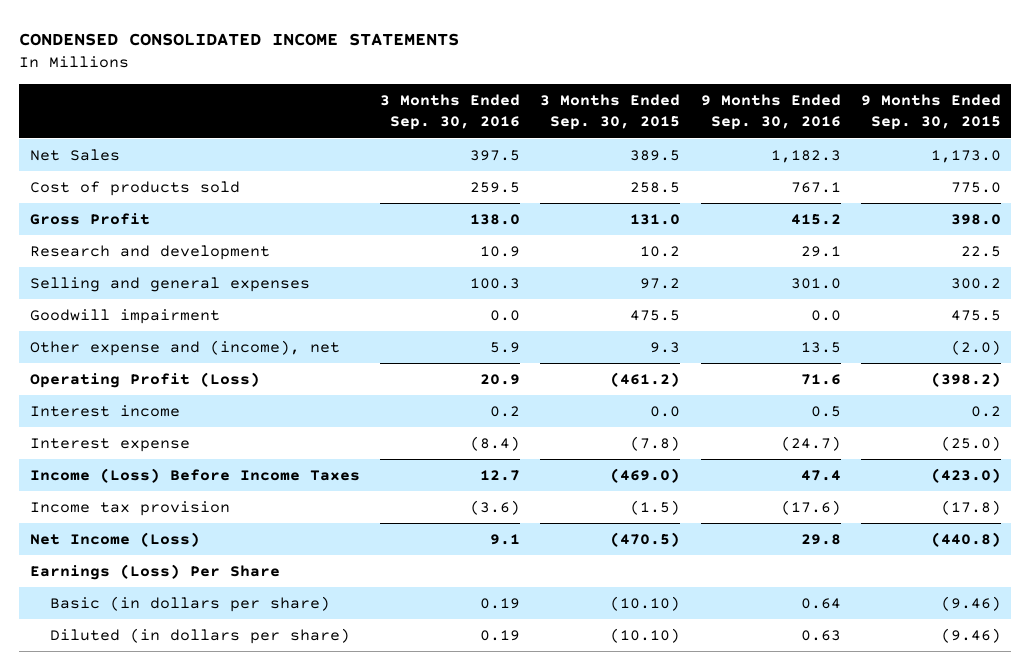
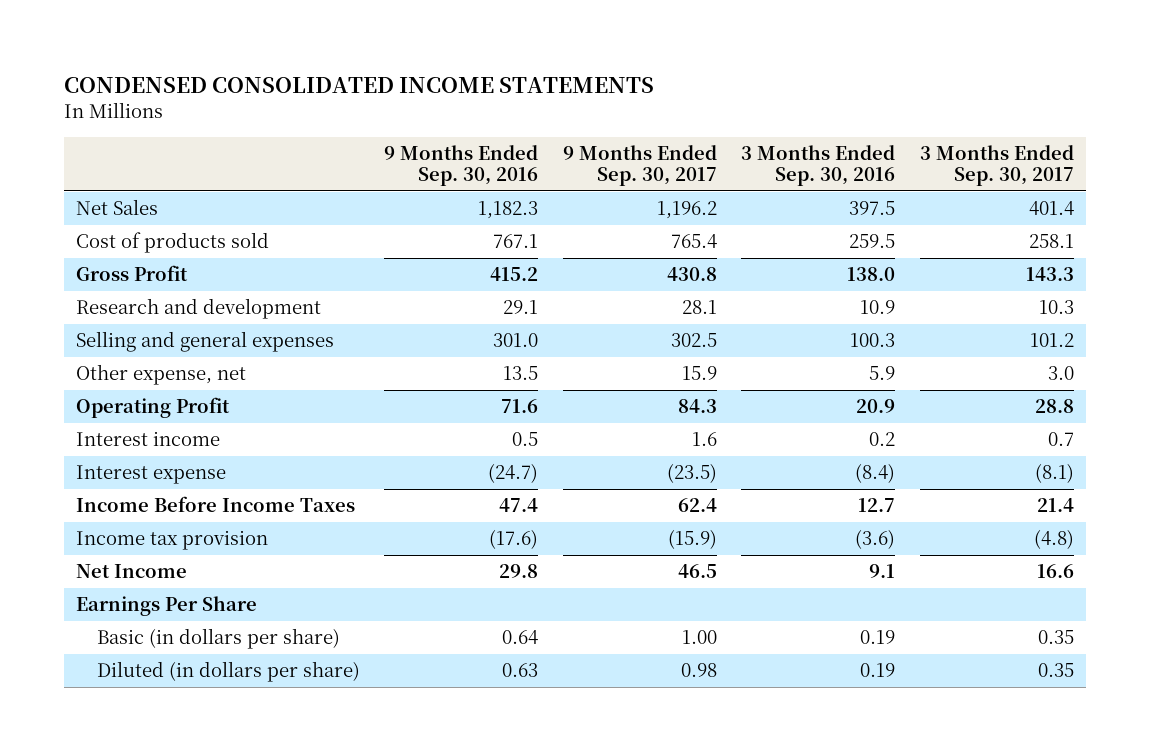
[540,93,681,131] 3 Months Ended Sep. 30, 2015 -> none
[861,93,1002,131] 9 Months Ended Sep. 30, 2015 -> none
none -> [562,144,717,187] 9 Months Ended Sep. 30, 2017
none -> [919,144,1074,187] 3 Months Ended Sep. 30, 2017
[29,309,220,325] Goodwill impairment -> none
[29,340,340,357] Other expense and (income), net -> [75,364,246,386] Other expense, net
[29,372,260,389] Operating Profit (Loss) -> [75,397,230,419] Operating Profit
[29,468,360,484] Income (Loss) Before Income Taxes -> [75,496,355,513] Income Before Income Taxes
[29,532,200,548] Net Income (Loss) -> [75,564,187,579] Net Income
[29,564,280,581] Earnings (Loss) Per Share -> [75,596,257,617] Earnings Per Share

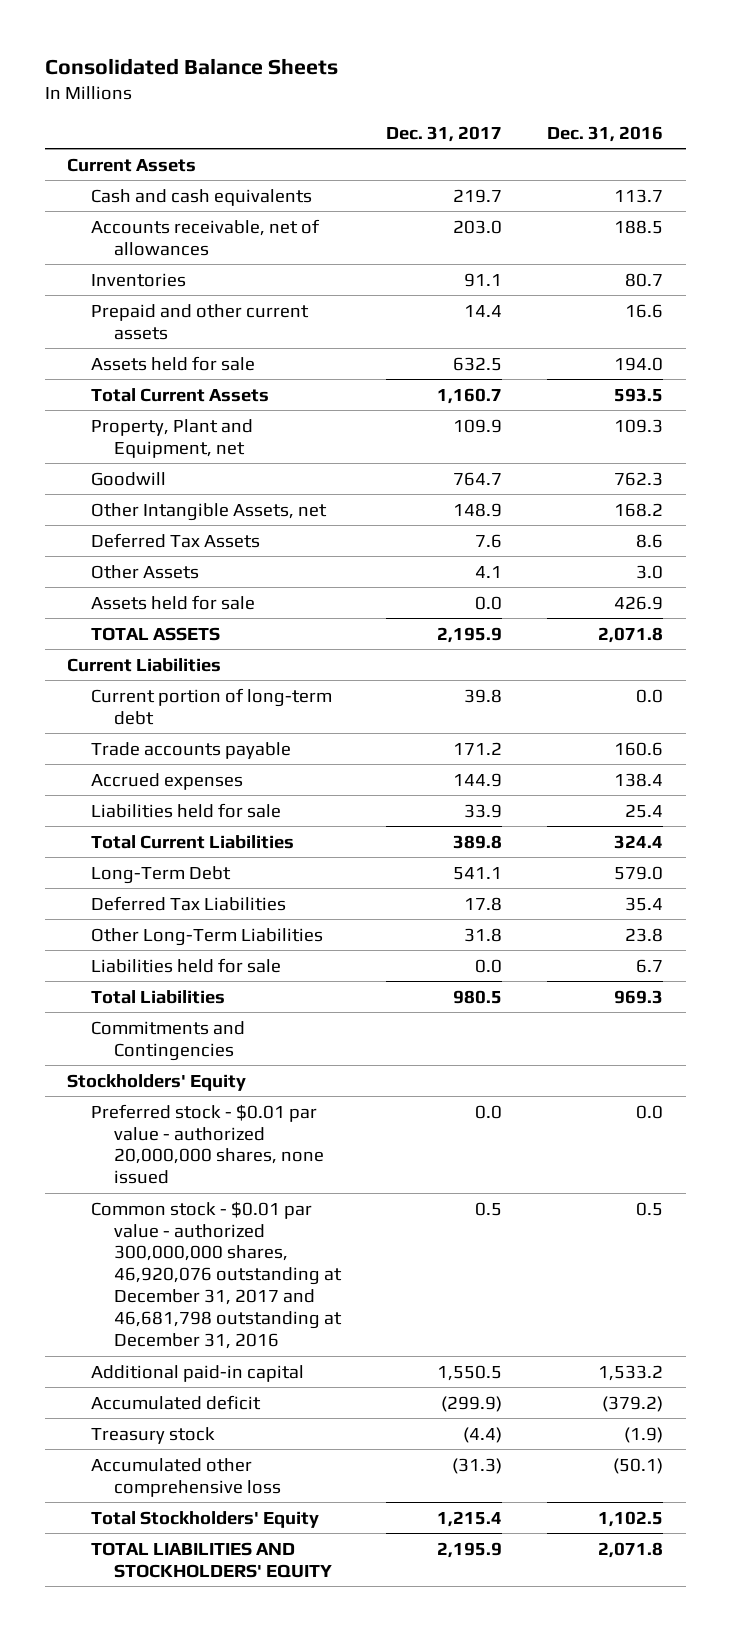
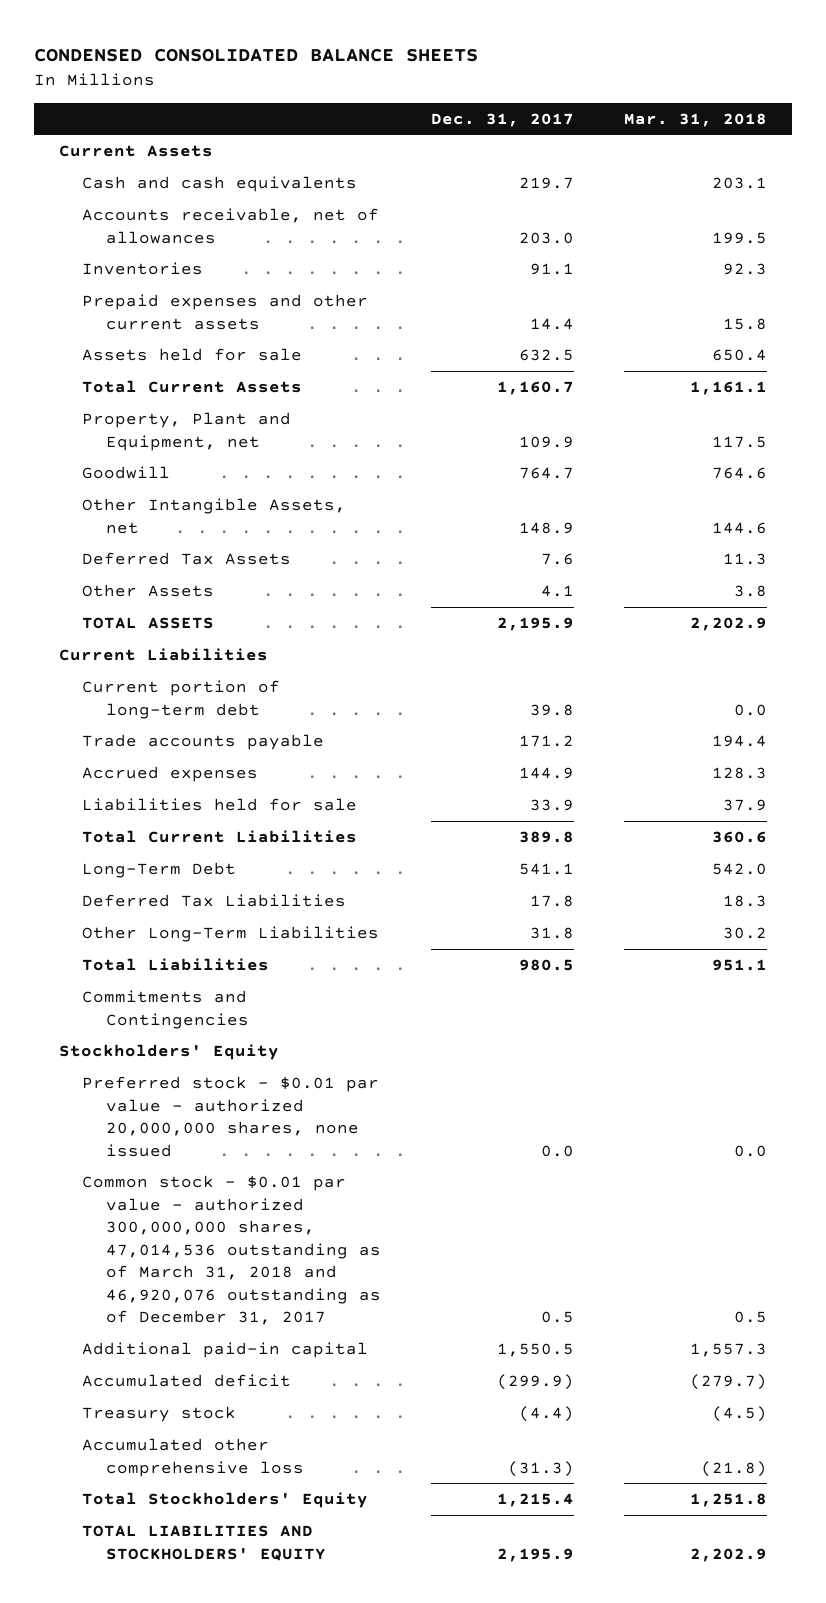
[44,57,338,75] Consolidated Balance Sheets -> [33,48,478,63] CONDENSED CONSOLIDATED BALANCE SHEETS
[547,125,664,142] Dec. 31, 2016 -> none
none -> [623,112,767,127] Mar. 31, 2018
[90,303,309,340] Prepaid and other current assets -> [82,293,369,330] Prepaid expenses and other current assets
[90,594,255,610] Assets held for sale -> none
[90,957,281,973] Liabilities held for sale -> none
[90,1200,343,1350] Common stock - $0.01 par value - authorized 300,000,000 shares, 46,920,076 outstanding at December 31, 2017 and 46,681,798 outstanding at December 31, 2016 -> [82,1174,381,1326] Common stock - $0.01 par value - authorized 300,000,000 shares, 47,014,536 outstanding as of March 31, 2018 and 46,920,076 outstanding as of December 31, 2017

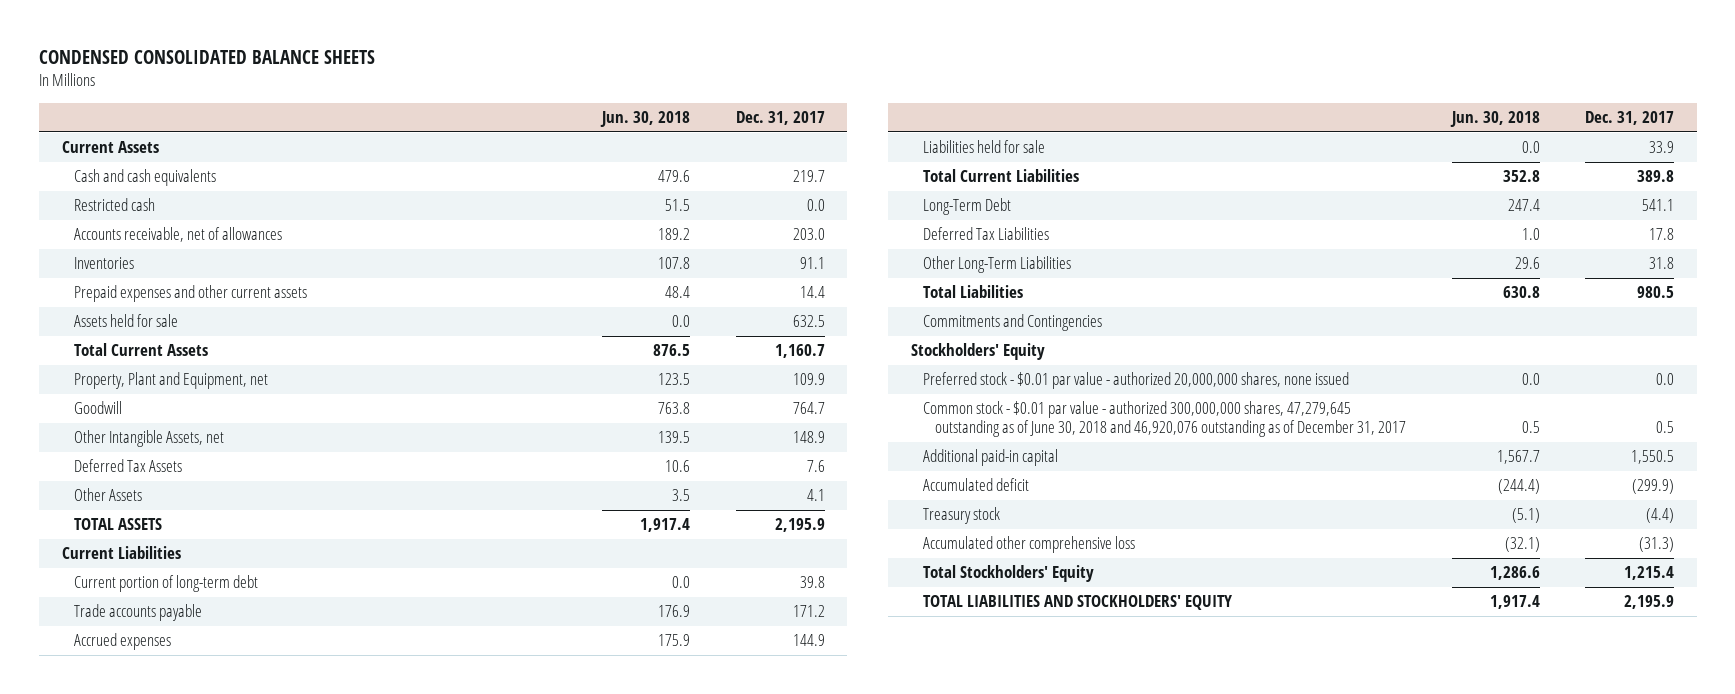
[623,112,767,127] Mar. 31, 2018 -> none
none -> [600,111,691,128] Jun. 30, 2018
none -> [73,198,155,212] Restricted cash
[82,1174,381,1326] Common stock - $0.01 par value - authorized 300,000,000 shares, 47,014,536 outstanding as of March 31, 2018 and 46,920,076 outstanding as of December 31, 2017 -> [923,401,1407,438] Common stock - $0.01 par value - authorized 300,000,000 shares, 47,279,645 outstanding as of June 30, 2018 and 46,920,076 outstanding as of December 31, 2017

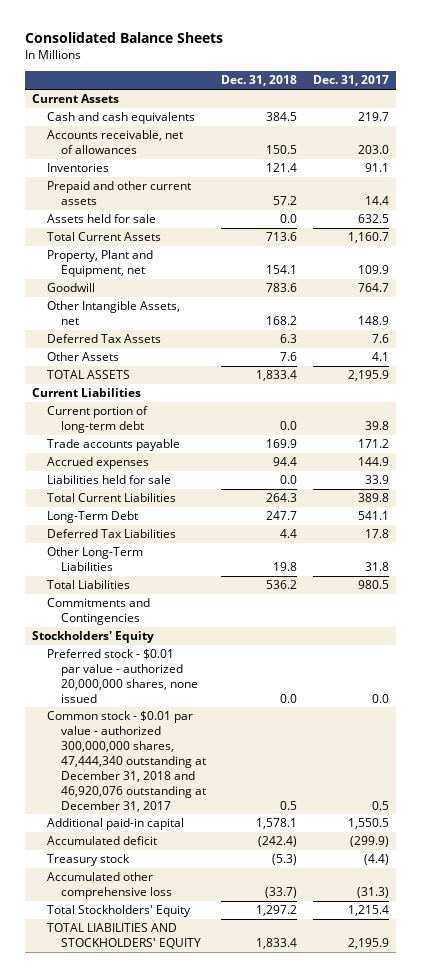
[38,50,375,65] CONDENSED CONSOLIDATED BALANCE SHEETS -> [24,32,223,44] Consolidated Balance Sheets
[600,111,691,128] Jun. 30, 2018 -> none
none -> [221,75,298,87] Dec. 31, 2018
[73,198,155,212] Restricted cash -> none
[73,285,307,303] Prepaid expenses and other current assets -> [46,181,191,206] Prepaid and other current assets
[923,401,1407,438] Common stock - $0.01 par value - authorized 300,000,000 shares, 47,279,645 outstanding as of June 30, 2018 and 46,920,076 outstanding as of December 31, 2017 -> [46,711,207,812] Common stock - $0.01 par value - authorized 300,000,000 shares, 47,444,340 outstanding at December 31, 2018 and 46,920,076 outstanding at December 31, 2017

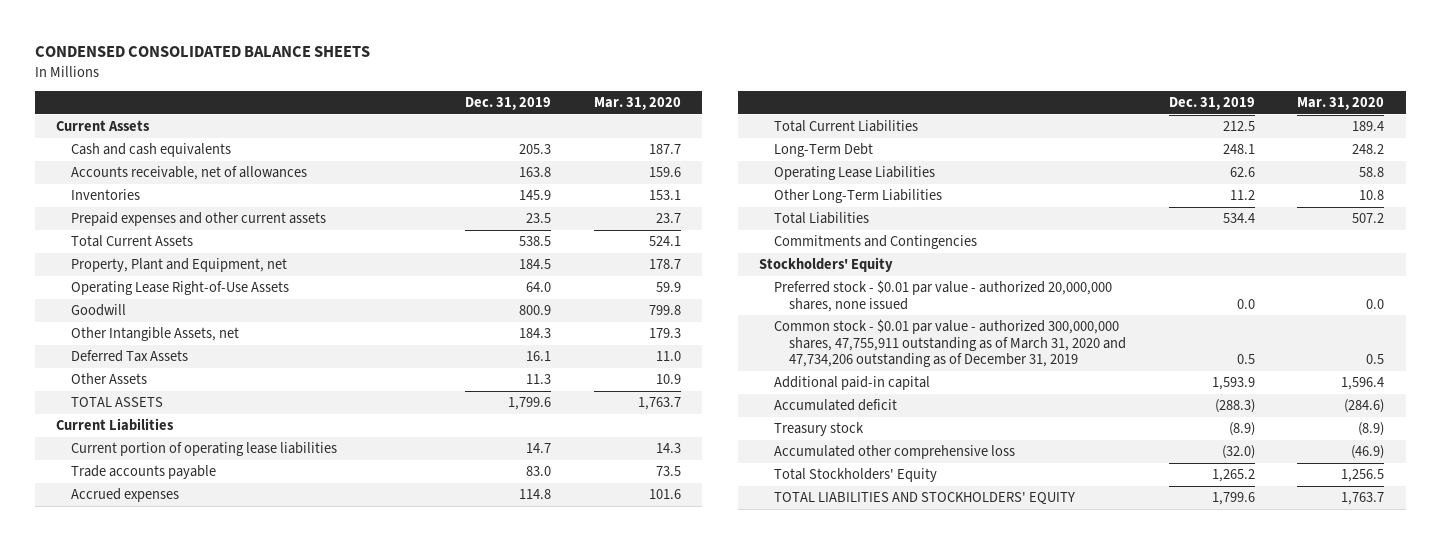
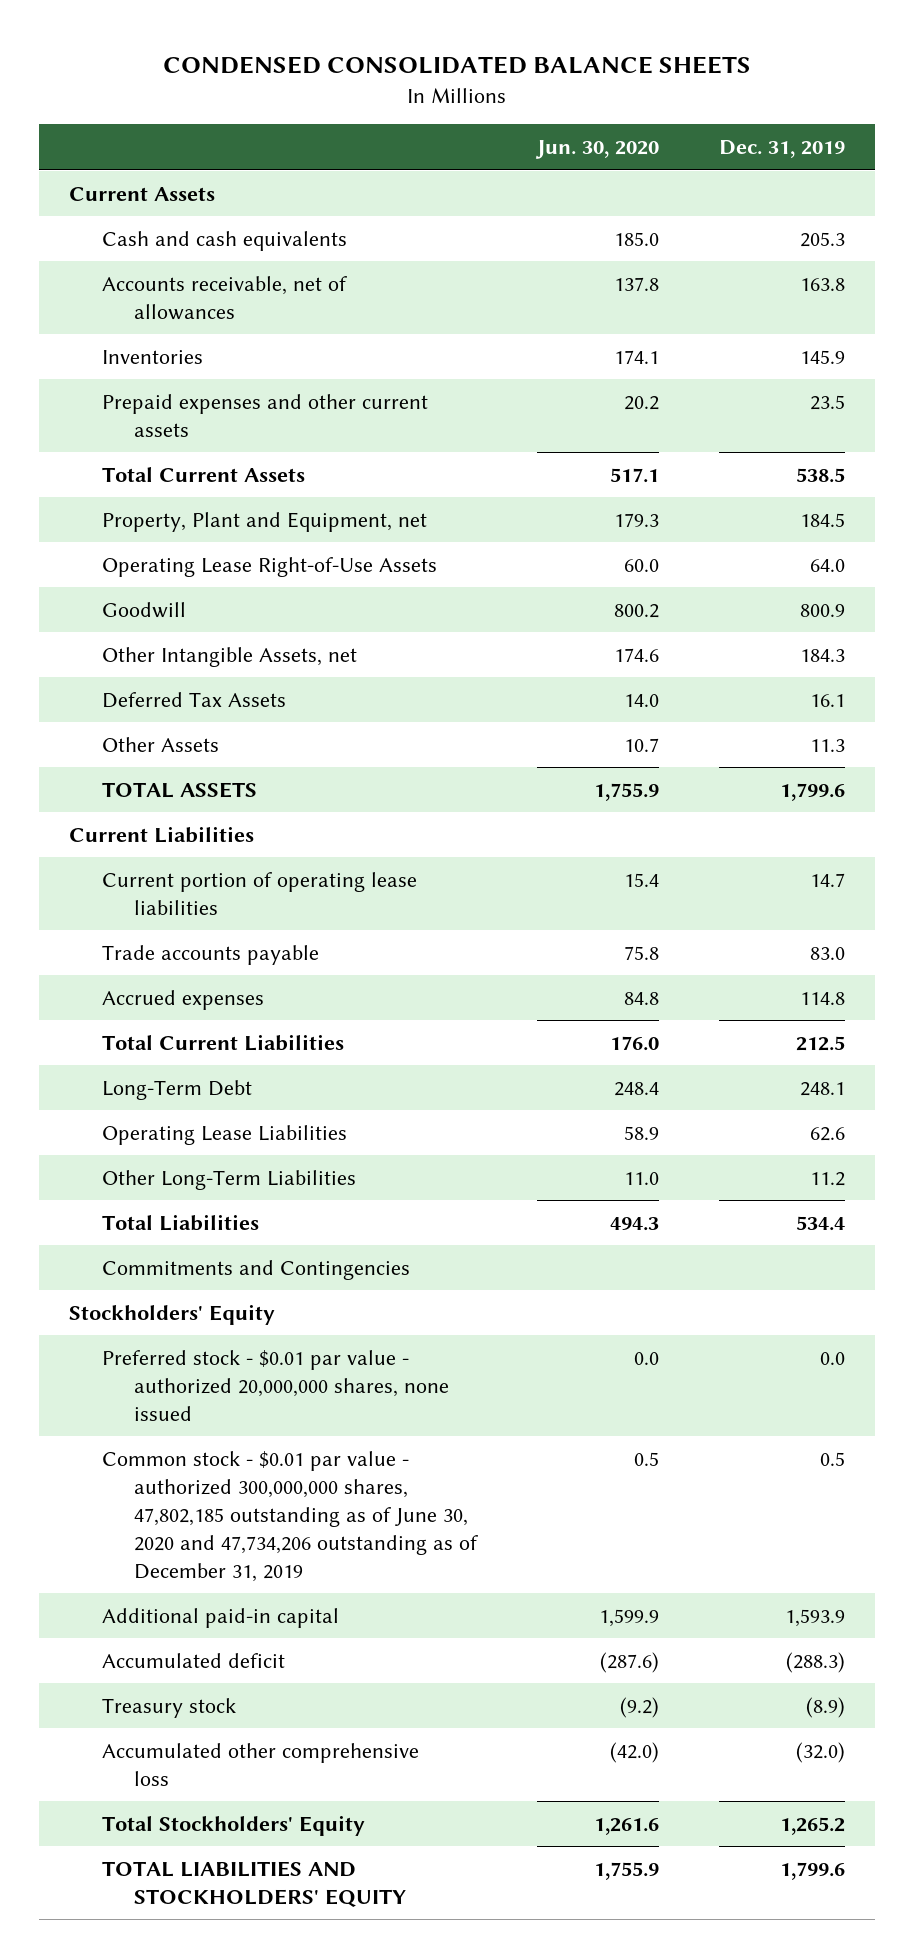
[593,97,681,111] Mar. 31, 2020 -> none
none -> [535,140,660,160] Jun. 30, 2020
[774,319,1127,368] Common stock - $0.01 par value - authorized 300,000,000 shares, 47,755,911 outstanding as of March 31, 2020 and 47,734,206 outstanding as of December 31, 2019 -> [101,1450,479,1582] Common stock - $0.01 par value - authorized 300,000,000 shares, 47,802,185 outstanding as of June 30, 2020 and 47,734,206 outstanding as of December 31, 2019

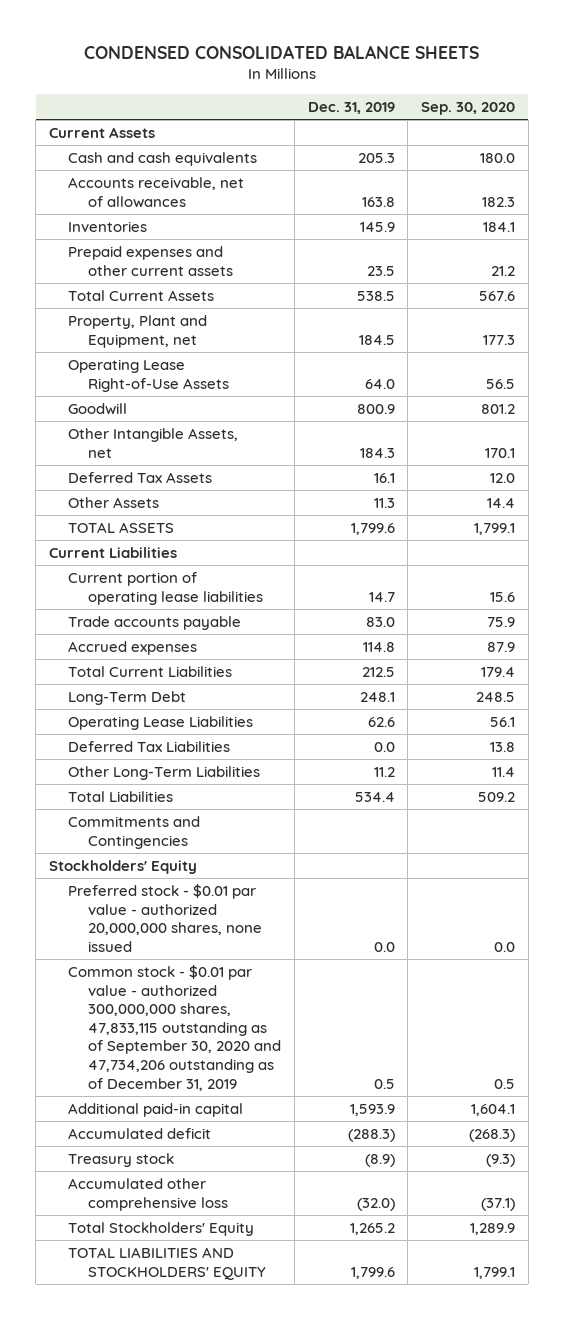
[535,140,660,160] Jun. 30, 2020 -> none
none -> [420,102,515,116] Sep. 30, 2020
none -> [68,740,231,752] Deferred Tax Liabilities
[101,1450,479,1582] Common stock - $0.01 par value - authorized 300,000,000 shares, 47,802,185 outstanding as of June 30, 2020 and 47,734,206 outstanding as of December 31, 2019 -> [68,964,282,1091] Common stock - $0.01 par value - authorized 300,000,000 shares, 47,833,115 outstanding as of September 30, 2020 and 47,734,206 outstanding as of December 31, 2019

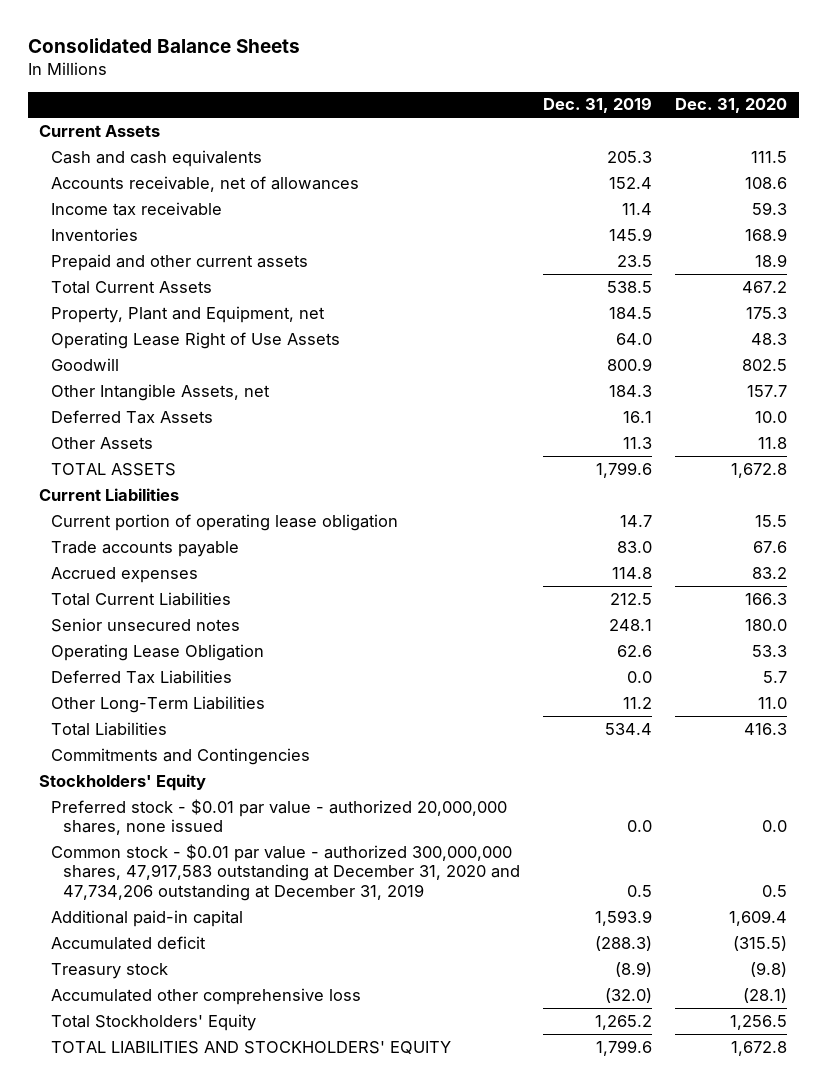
[83,44,479,59] CONDENSED CONSOLIDATED BALANCE SHEETS -> [27,38,300,54] Consolidated Balance Sheets
[420,102,515,116] Sep. 30, 2020 -> none
none -> [675,98,788,114] Dec. 31, 2020
[361,196,395,207] 163.8 -> [609,176,653,189] 152.4
none -> [51,201,223,216] Income tax receivable
[68,245,234,276] Prepaid expenses and other current assets -> [51,253,309,271] Prepaid and other current assets
[68,358,230,392] Operating Lease Right-of-Use Assets -> [51,331,341,349] Operating Lease Right of Use Assets
[68,571,264,605] Current portion of operating lease liabilities -> [51,513,399,531] Current portion of operating lease obligation
[68,690,187,705] Long-Term Debt -> [51,617,241,632] Senior unsecured notes
[68,715,254,730] Operating Lease Liabilities -> [51,643,265,661] Operating Lease Obligation
[68,964,282,1091] Common stock - $0.01 par value - authorized 300,000,000 shares, 47,833,115 outstanding as of September 30, 2020 and 47,734,206 outstanding as of December 31, 2019 -> [51,843,521,902] Common stock - $0.01 par value - authorized 300,000,000 shares, 47,917,583 outstanding at December 31, 2020 and 47,734,206 outstanding at December 31, 2019

